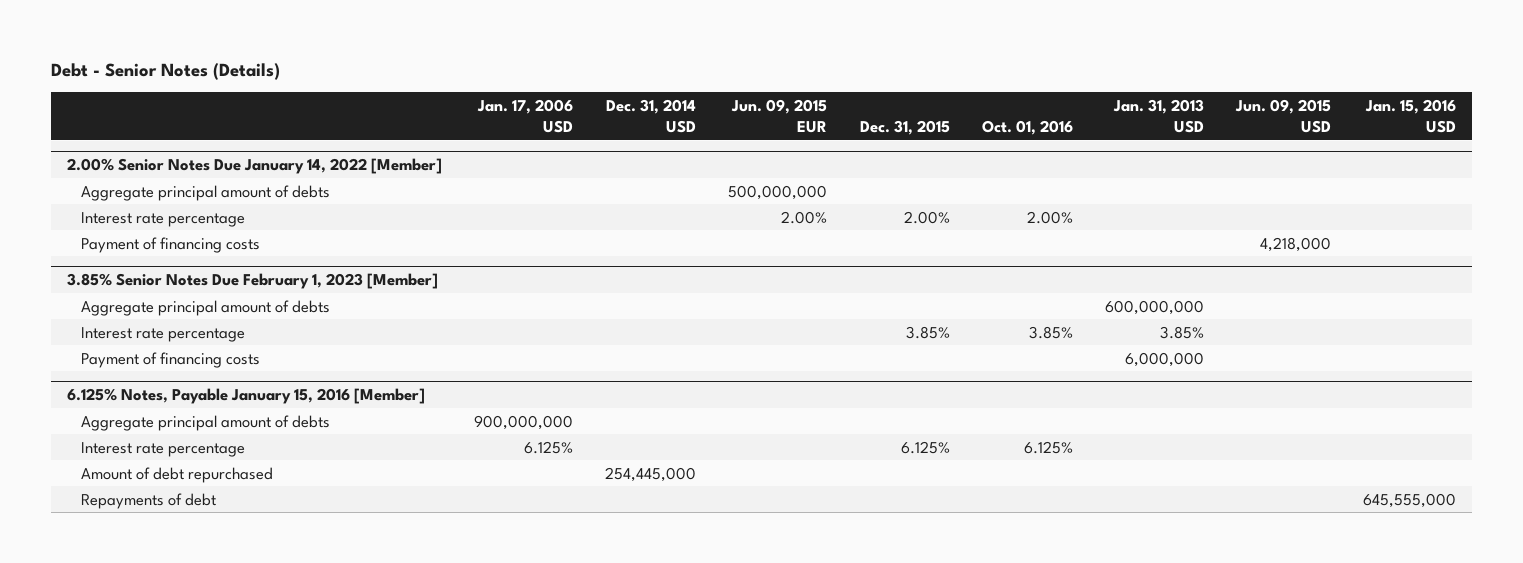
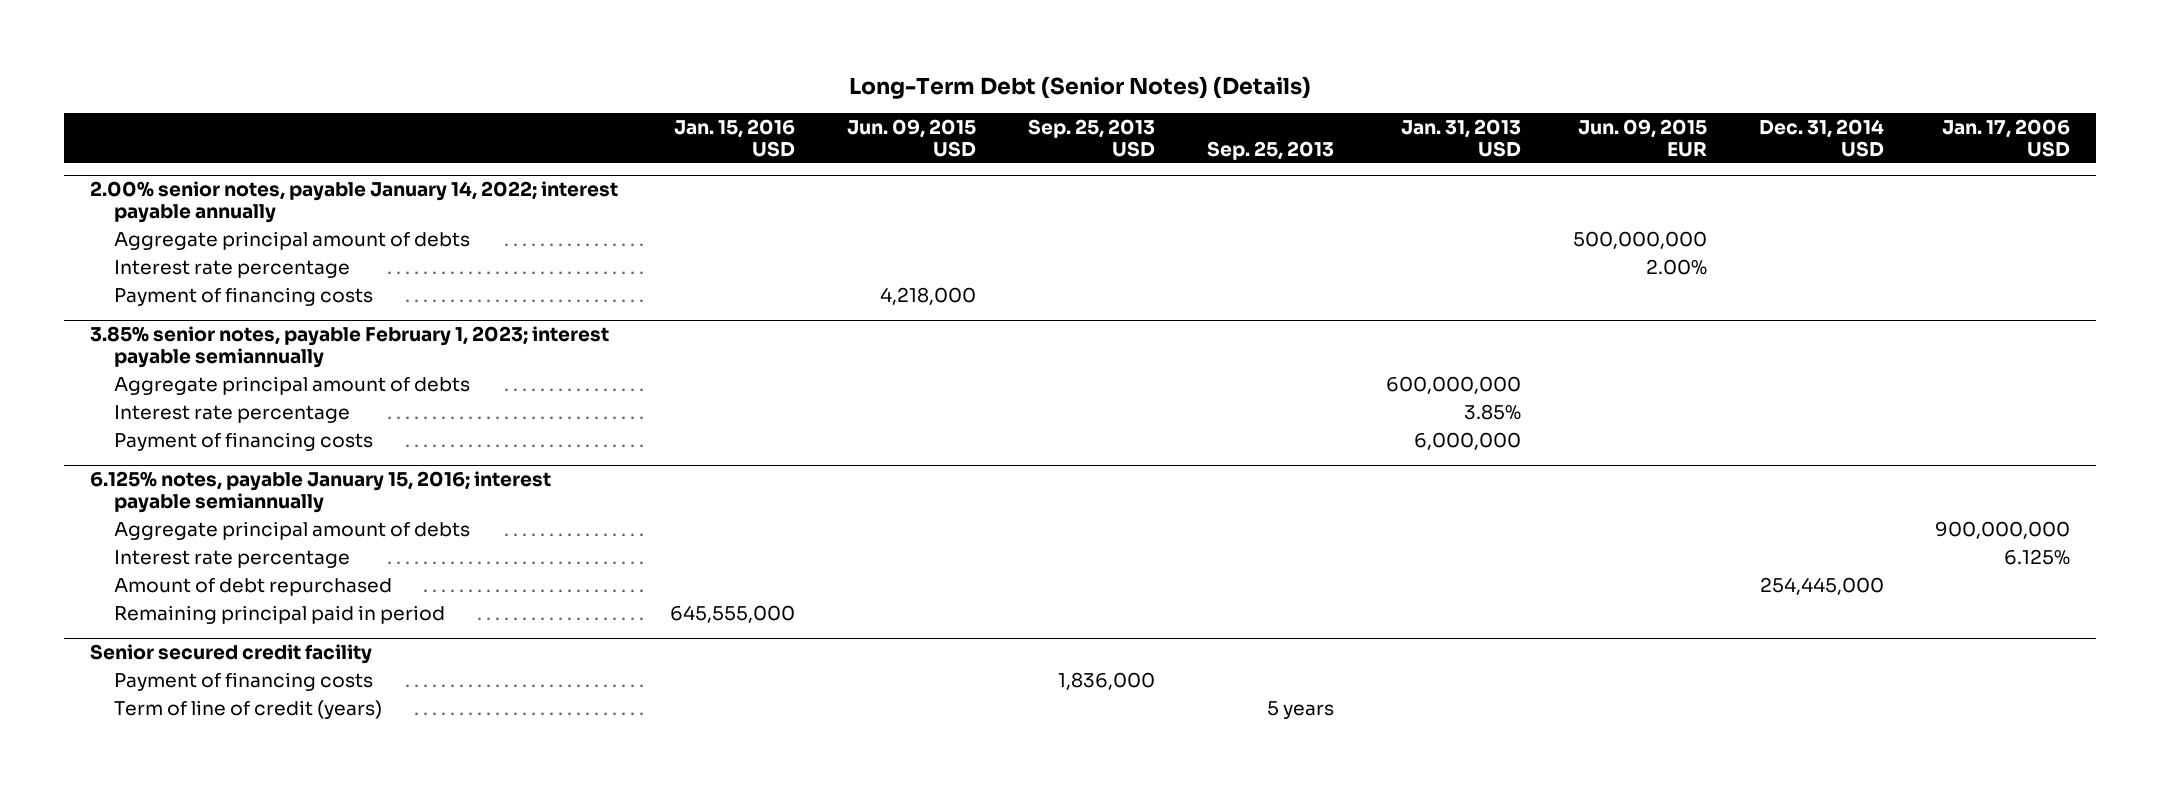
[50,62,280,80] Debt - Senior Notes (Details) -> [849,75,1312,99] Long-Term Debt (Senior Notes) (Details)
[859,119,950,135] Dec. 31, 2015 -> none
[981,119,1073,135] Oct. 01, 2016 -> none
none -> [1027,118,1155,157] Sep. 25, 2013 USD
none -> [1206,140,1334,160] Sep. 25, 2013
[66,158,442,175] 2.00% Senior Notes Due January 14, 2022 [Member] -> [89,181,618,224] 2.00% senior notes, payable January 14, 2022; interest payable annually
[66,273,438,290] 3.85% Senior Notes Due February 1, 2023 [Member] -> [89,326,609,369] 3.85% senior notes, payable February 1, 2023; interest payable semiannually
[66,388,425,405] 6.125% Notes, Payable January 15, 2016 [Member] -> [89,471,551,514] 6.125% notes, payable January 15, 2016; interest payable semiannually
[81,492,217,509] Repayments of debt -> [113,605,445,625] Remaining principal paid in period
none -> [89,644,372,665] Senior secured credit facility
none -> [113,672,373,692] Payment of financing costs
none -> [113,700,382,720] Term of line of credit (years)

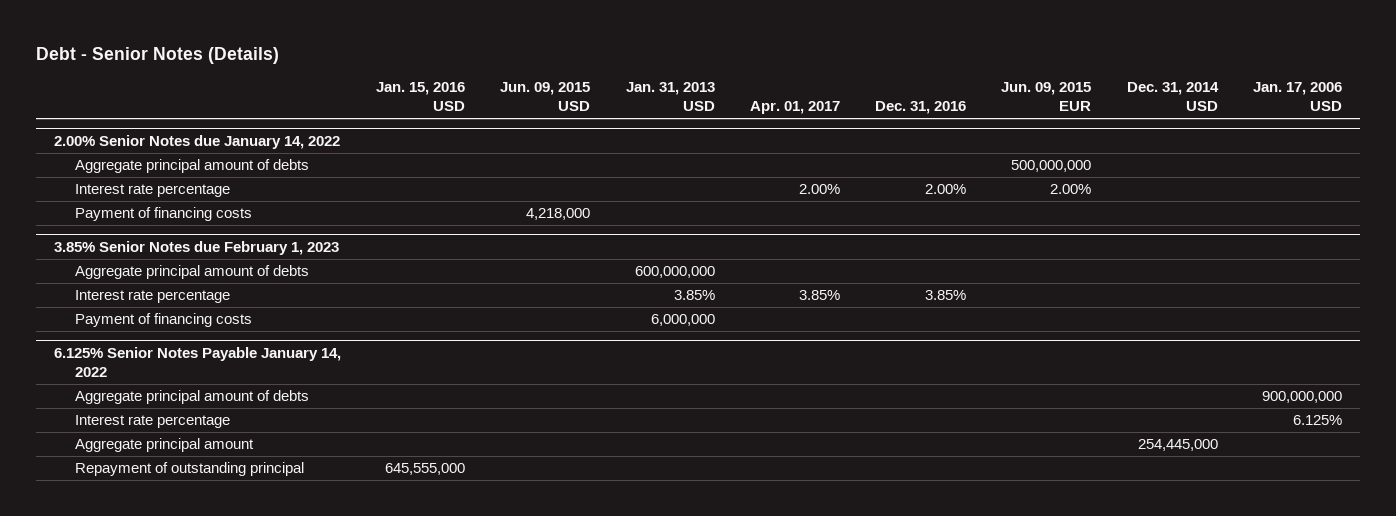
[849,75,1312,99] Long-Term Debt (Senior Notes) (Details) -> [36,46,280,64] Debt - Senior Notes (Details)
[1027,118,1155,157] Sep. 25, 2013 USD -> none
[1206,140,1334,160] Sep. 25, 2013 -> none
none -> [749,101,840,115] Apr. 01, 2017
none -> [875,101,967,115] Dec. 31, 2016
[89,181,618,224] 2.00% senior notes, payable January 14, 2022; interest payable annually -> [53,134,340,149] 2.00% Senior Notes due January 14, 2022
[89,326,609,369] 3.85% senior notes, payable February 1, 2023; interest payable semiannually -> [53,240,339,255] 3.85% Senior Notes due February 1, 2023
[89,471,551,514] 6.125% notes, payable January 15, 2016; interest payable semiannually -> [53,346,341,378] 6.125% Senior Notes Payable January 14, 2022
[89,644,372,665] Senior secured credit facility -> none
[113,672,373,692] Payment of financing costs -> none
[113,700,382,720] Term of line of credit (years) -> none
[113,578,392,597] Amount of debt repurchased -> [74,438,254,453] Aggregate principal amount
[113,605,445,625] Remaining principal paid in period -> [74,462,304,477] Repayment of outstanding principal

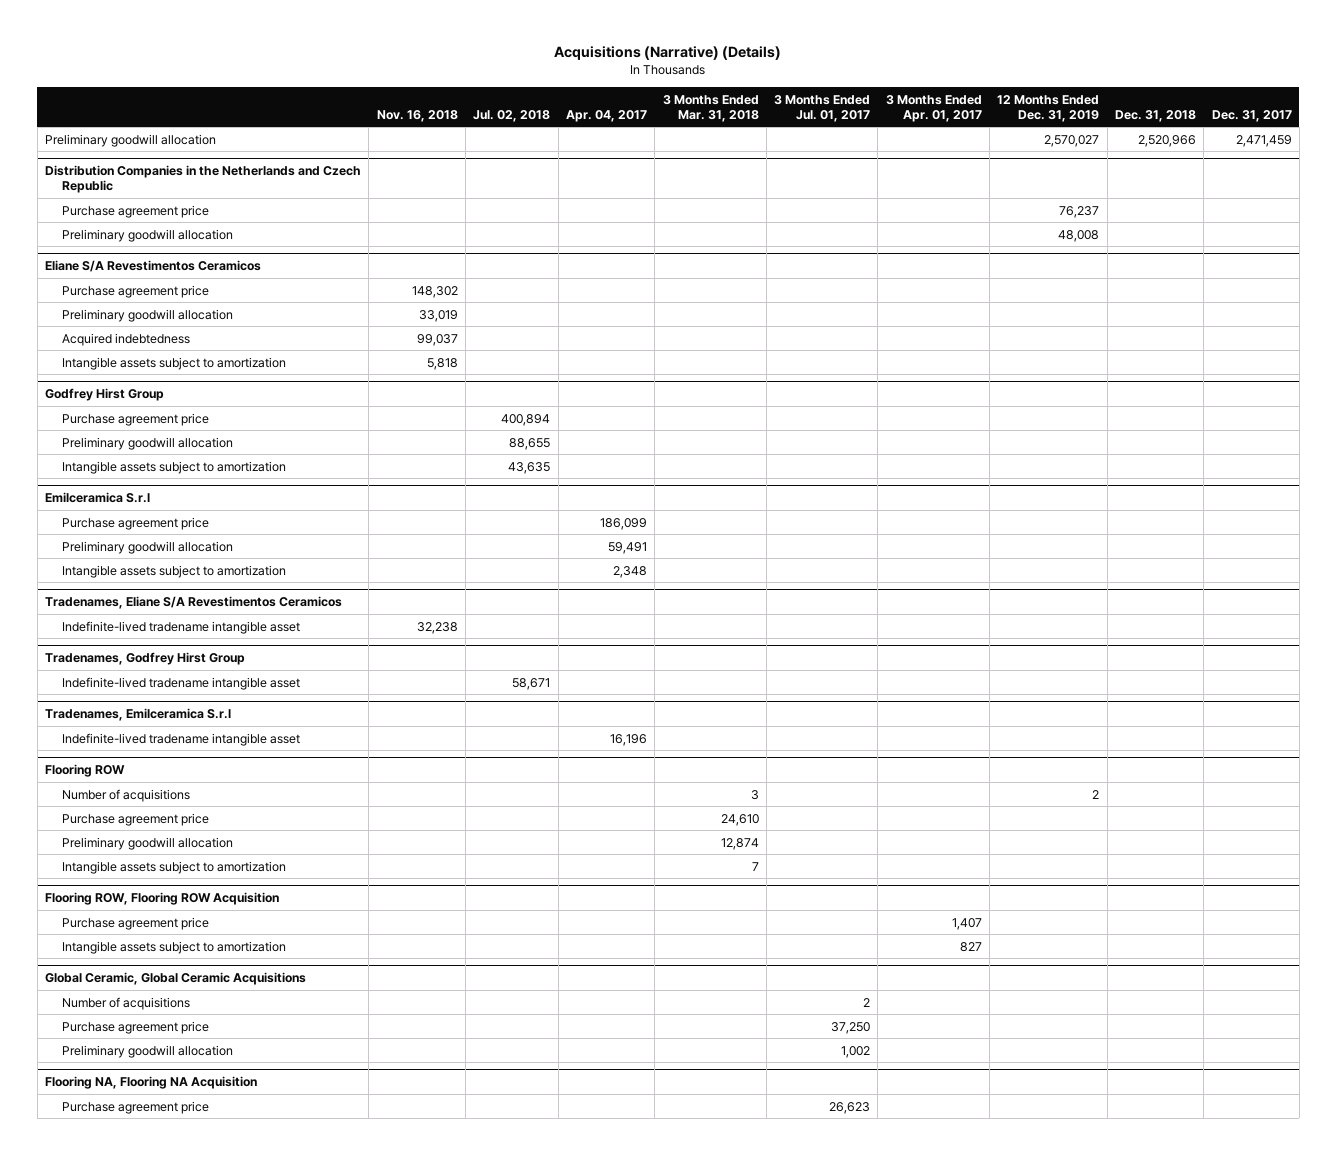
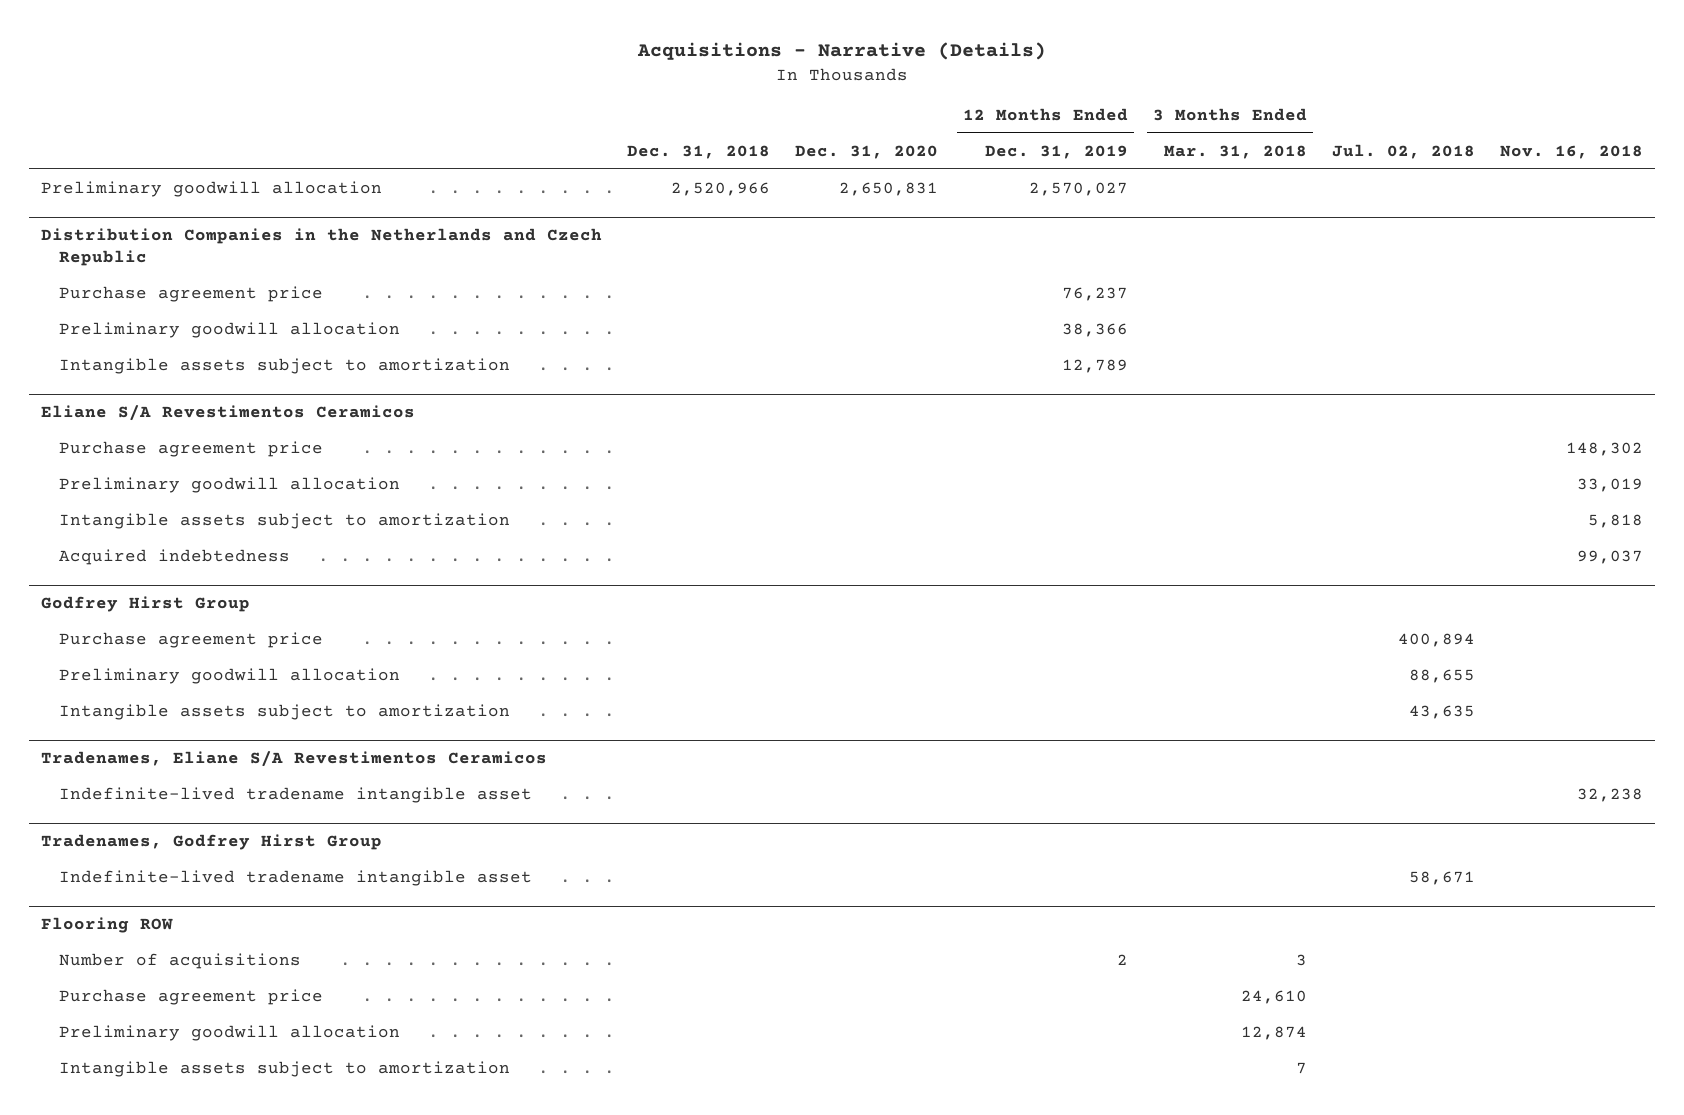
[554,46,782,61] Acquisitions (Narrative) (Details) -> [637,42,1047,61] Acquisitions - Narrative (Details)
[565,109,647,122] Apr. 04, 2017 -> none
[774,94,871,122] 3 Months Ended Jul. 01, 2017 -> none
[885,94,982,122] 3 Months Ended Apr. 01, 2017 -> none
[1211,109,1292,122] Dec. 31, 2017 -> none
none -> [795,144,939,159] Dec. 31, 2020
[1058,229,1100,242] 48,008 -> [1062,322,1129,337] 38,366
none -> [58,357,510,374] Intangible assets subject to amortization
[62,332,191,346] Acquired indebtedness -> [58,548,290,565] Acquired indebtedness
[45,492,151,504] Emilceramica S.r.l -> none
[62,516,210,530] Purchase agreement price -> none
[62,540,234,554] Preliminary goodwill allocation -> none
[62,564,287,578] Intangible assets subject to amortization -> none
[45,708,232,722] Tradenames, Emilceramica S.r.l -> none
[62,732,301,746] Indefinite-lived tradename intangible asset -> none
[45,892,280,906] Flooring ROW, Flooring ROW Acquisition -> none
[62,916,210,930] Purchase agreement price -> none
[62,940,287,954] Intangible assets subject to amortization -> none
[45,972,307,986] Global Ceramic, Global Ceramic Acquisitions -> none
[62,996,191,1010] Number of acquisitions -> none
[62,1020,210,1034] Purchase agreement price -> none
[62,1044,234,1058] Preliminary goodwill allocation -> none
[45,1076,258,1090] Flooring NA, Flooring NA Acquisition -> none
[62,1100,210,1114] Purchase agreement price -> none

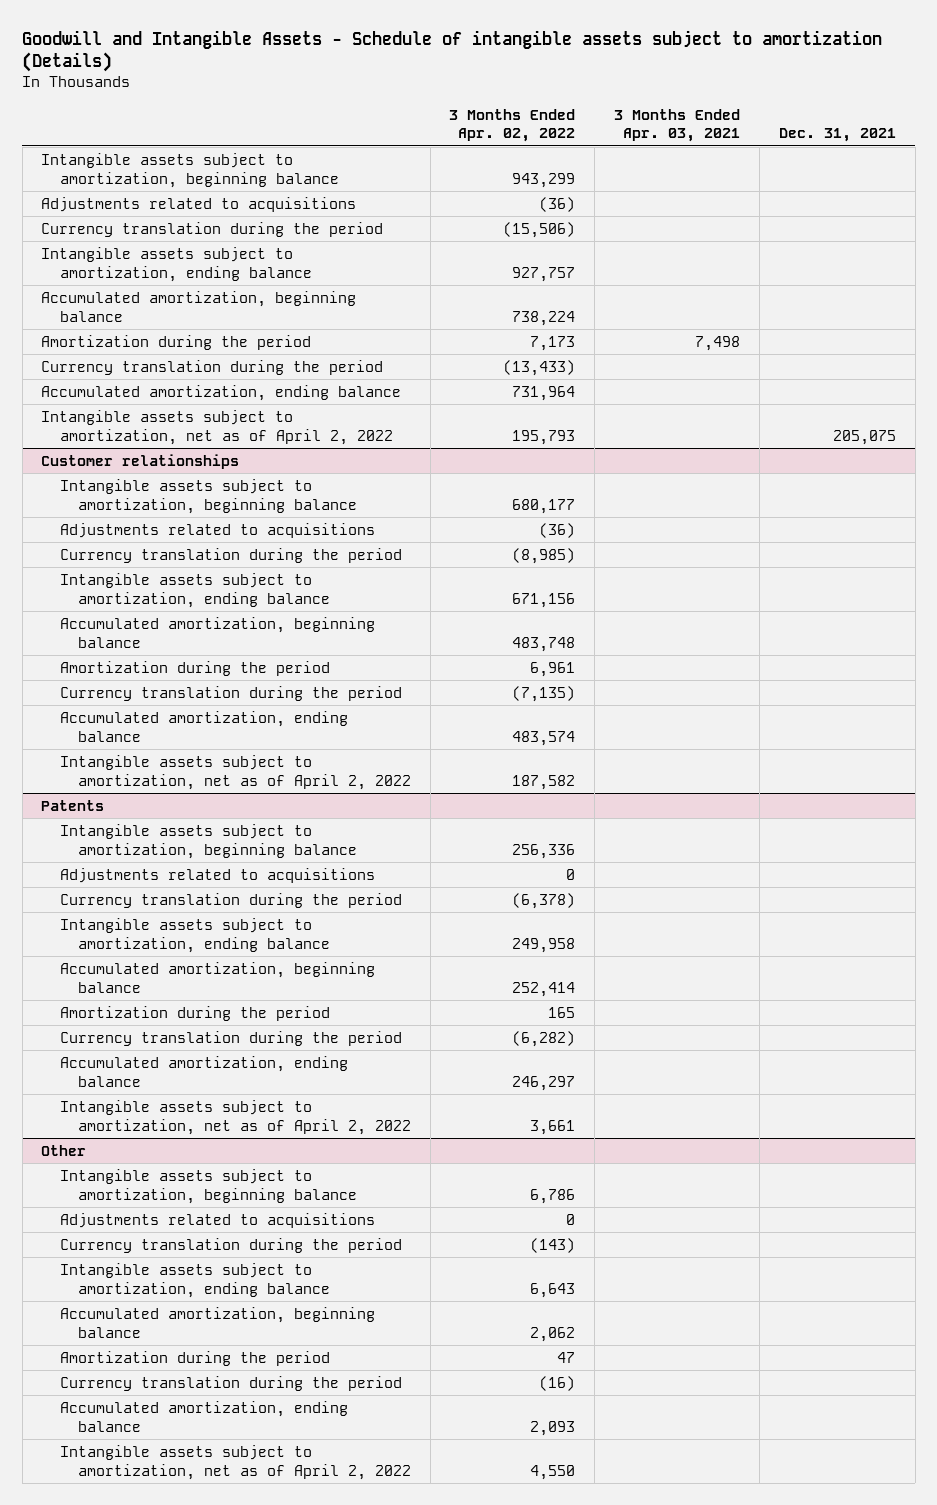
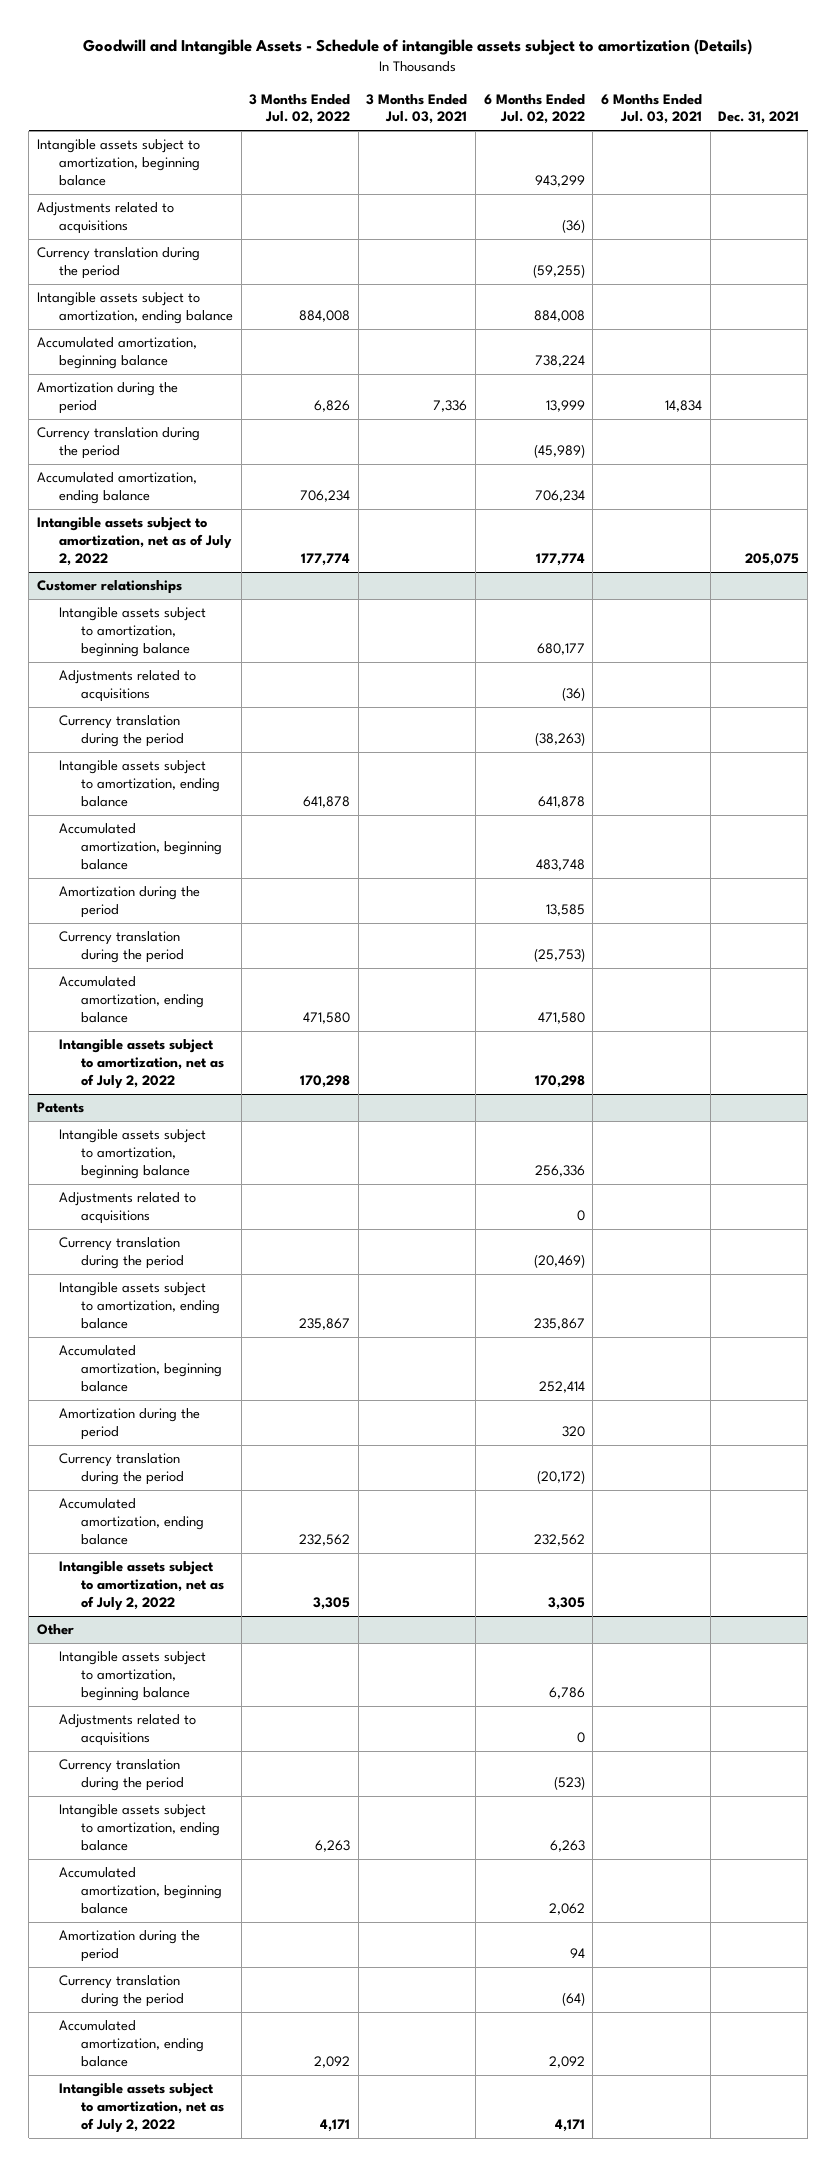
[449,108,576,143] 3 Months Ended Apr. 02, 2022 -> none
[614,108,741,143] 3 Months Ended Apr. 03, 2021 -> none
none -> [249,93,351,125] 3 Months Ended Jul. 02, 2022
none -> [366,93,468,125] 3 Months Ended Jul. 03, 2021
none -> [483,93,585,125] 6 Months Ended Jul. 02, 2022
none -> [601,93,703,125] 6 Months Ended Jul. 03, 2021
[41,409,393,445] Intangible assets subject to amortization, net as of April 2, 2022 -> [36,517,232,566] Intangible assets subject to amortization, net as of July 2, 2022
[59,754,411,790] Intangible assets subject to amortization, net as of April 2, 2022 -> [58,1039,224,1089] Intangible assets subject to amortization, net as of July 2, 2022
[59,1099,411,1135] Intangible assets subject to amortization, net as of April 2, 2022 -> [58,1561,224,1611] Intangible assets subject to amortization, net as of July 2, 2022
[59,1444,411,1480] Intangible assets subject to amortization, net as of April 2, 2022 -> [58,2083,224,2133] Intangible assets subject to amortization, net as of July 2, 2022

